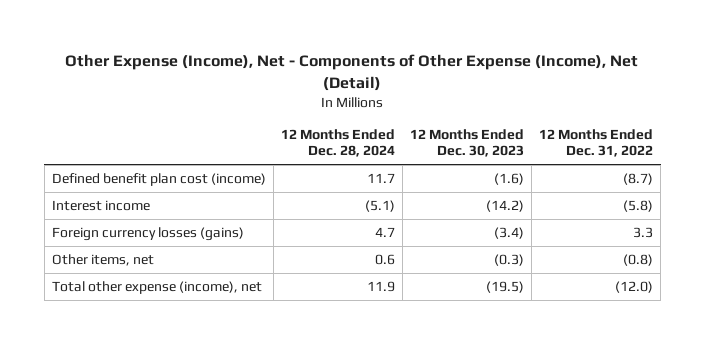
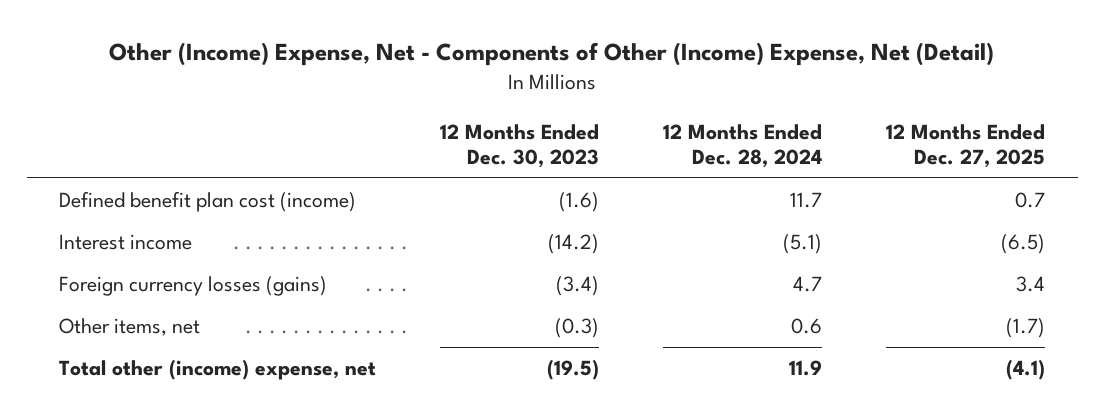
[65,54,639,91] Other Expense (Income), Net - Components of Other Expense (Income), Net (Detail) -> [109,42,995,67] Other (Income) Expense, Net - Components of Other (Income) Expense, Net (Detail)
[539,129,654,158] 12 Months Ended Dec. 31, 2022 -> none
none -> [886,123,1046,168] 12 Months Ended Dec. 27, 2025
[51,281,262,295] Total other expense (income), net -> [58,359,376,381] Total other (income) expense, net

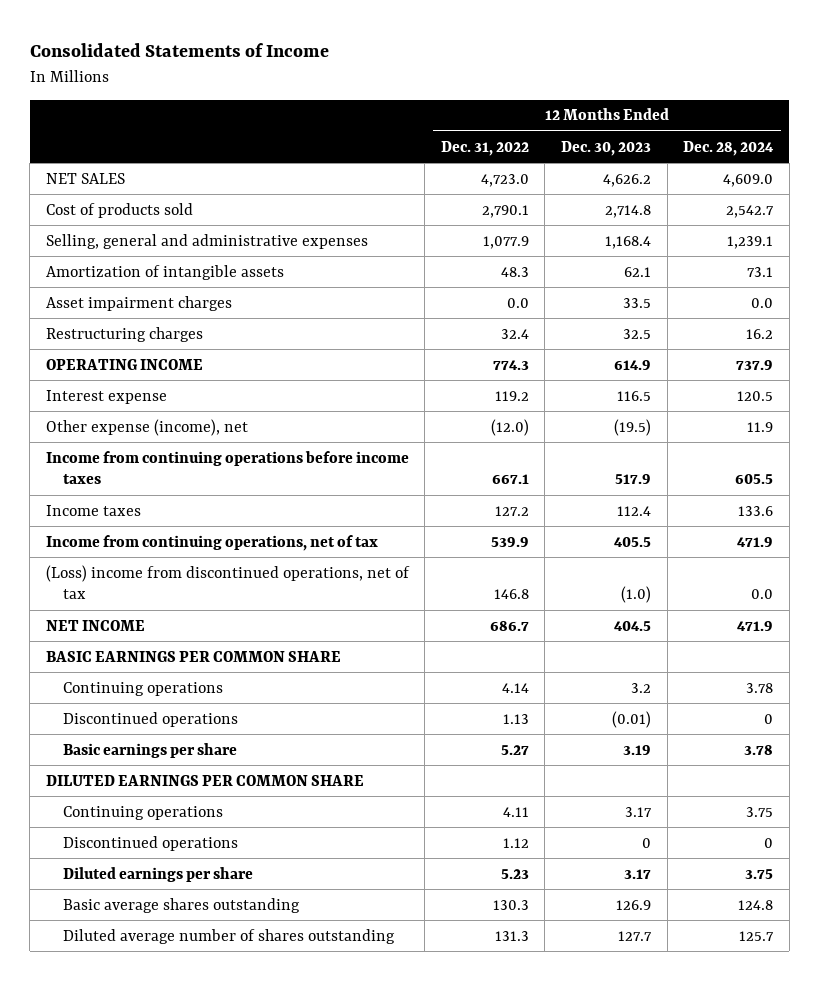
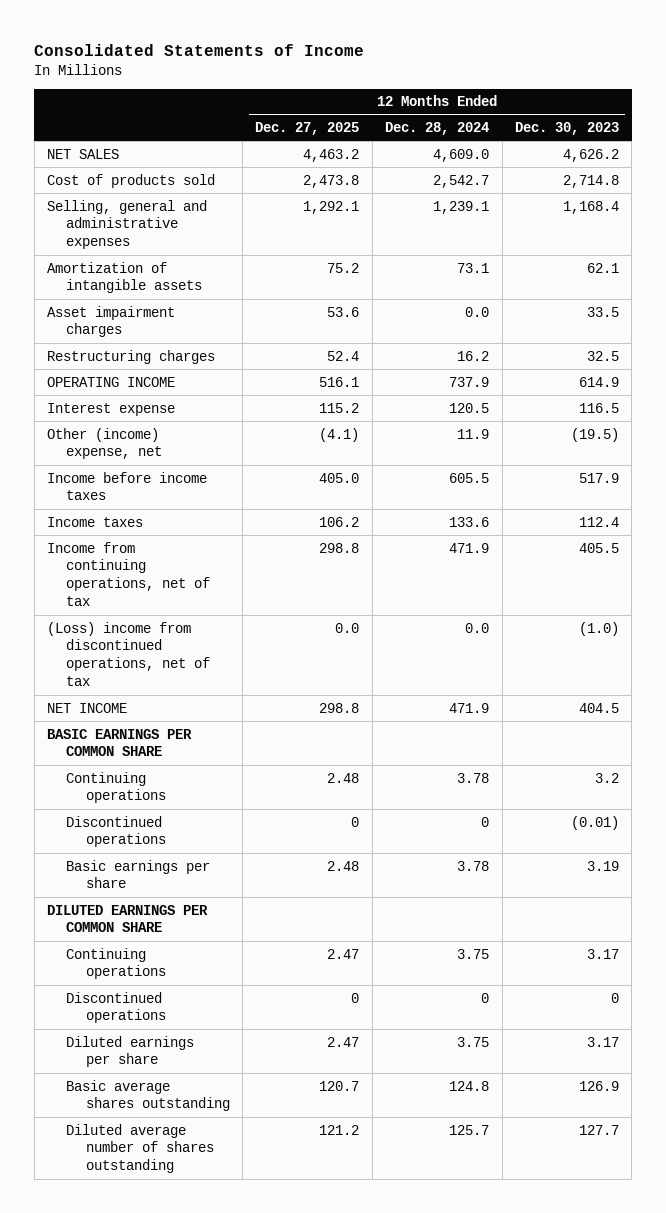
[440,140,529,156] Dec. 31, 2022 -> none
none -> [255,122,360,136] Dec. 27, 2025
[45,418,248,436] Other expense (income), net -> [47,427,163,460] Other (income) expense, net
[45,450,409,485] Income from continuing operations before income taxes -> [47,471,208,501] Income before income taxes

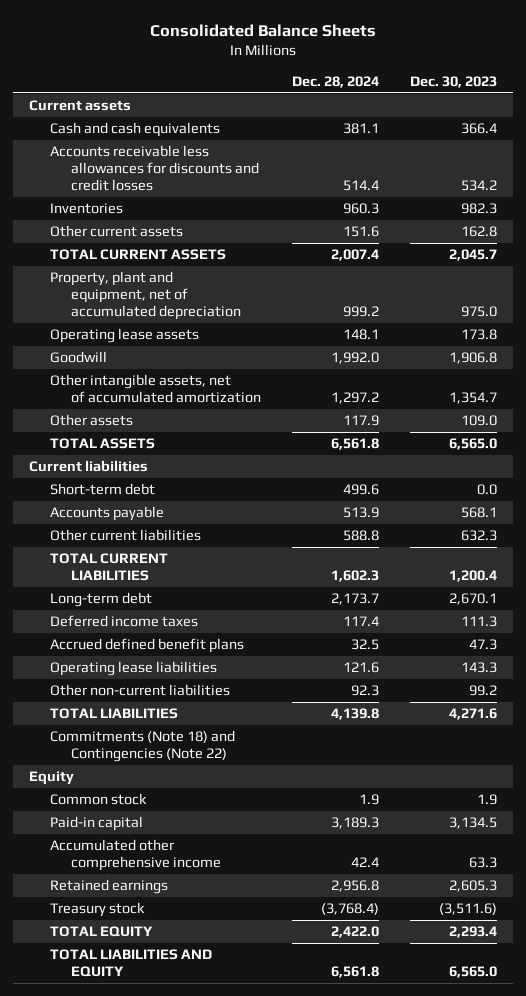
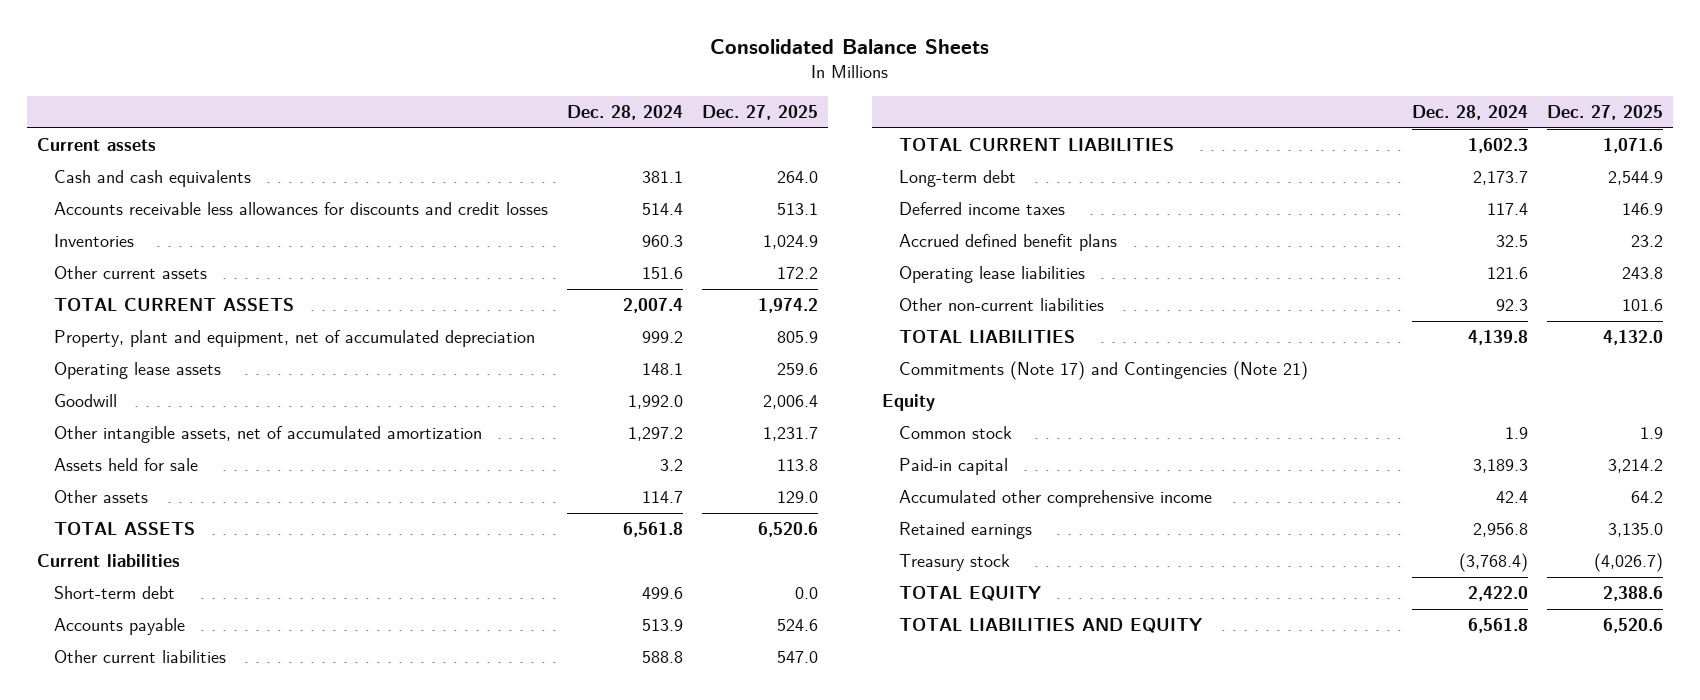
[410,75,498,88] Dec. 30, 2023 -> none
none -> [702,104,819,120] Dec. 27, 2025
none -> [53,458,198,472] Assets held for sale
[343,415,380,427] 117.9 -> [641,491,683,504] 114.7
[49,730,235,763] Commitments (Note 18) and Contingencies (Note 22) -> [898,361,1308,381] Commitments (Note 17) and Contingencies (Note 21)

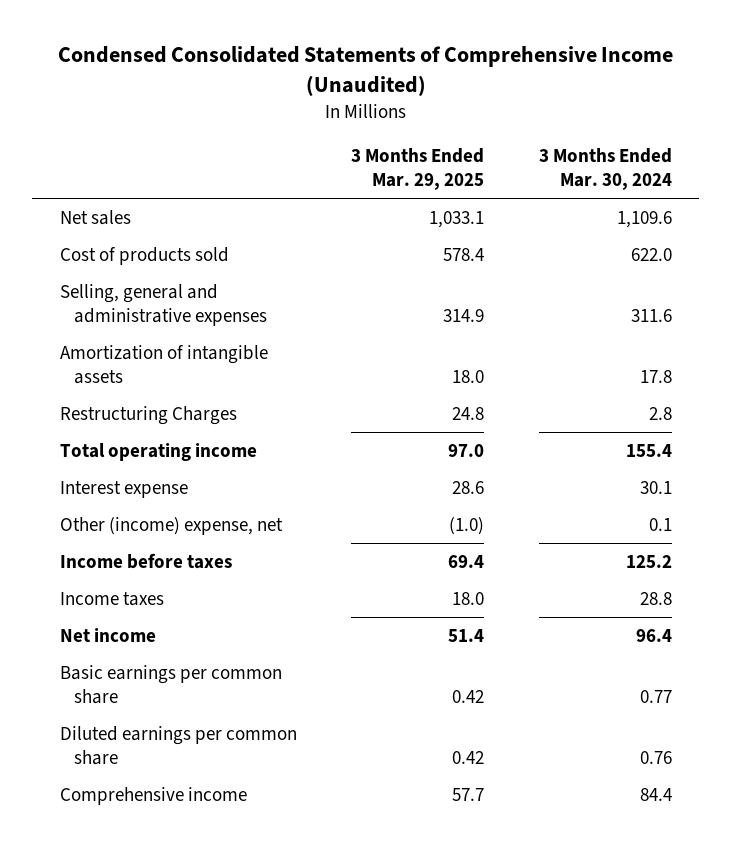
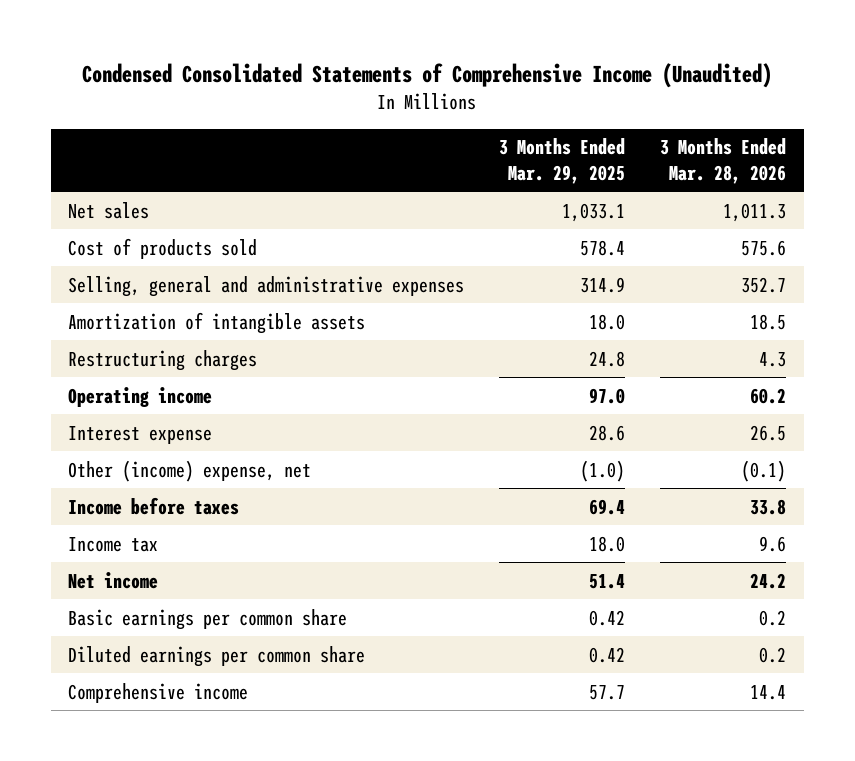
[538,147,672,191] 3 Months Ended Mar. 30, 2024 -> none
none -> [660,138,787,184] 3 Months Ended Mar. 28, 2026
[59,405,237,425] Restructuring Charges -> [68,349,258,371] Restructuring charges
[59,442,257,461] Total operating income -> [68,386,213,407] Operating income
[59,591,164,606] Income taxes -> [68,536,159,552] Income tax

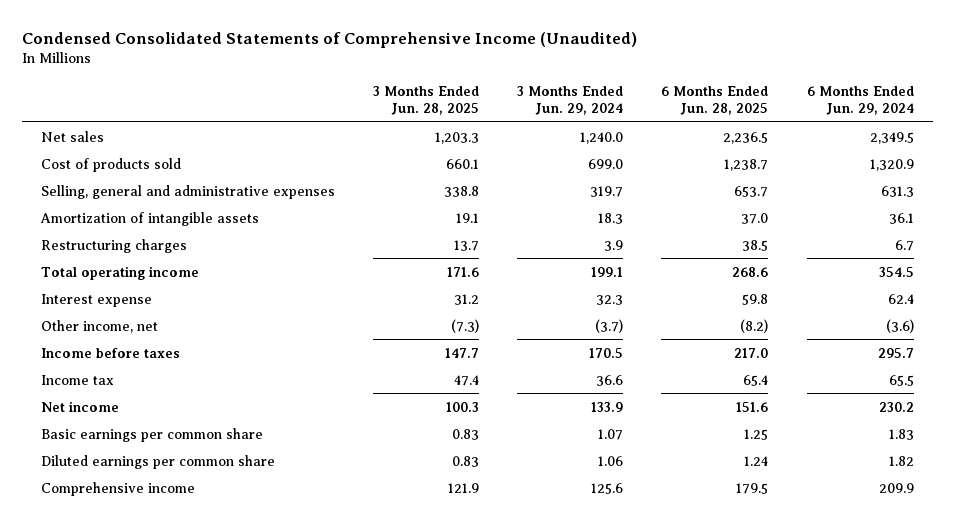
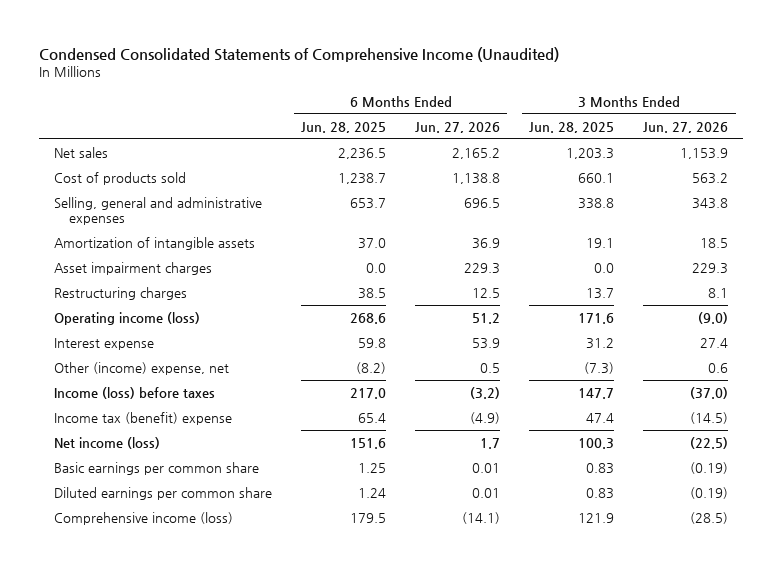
[517,86,624,115] 3 Months Ended Jun. 29, 2024 -> none
[806,86,914,115] 6 Months Ended Jun. 29, 2024 -> none
none -> [415,121,501,133] Jun. 27, 2026
none -> [643,121,729,133] Jun. 27, 2026
none -> [53,261,212,275] Asset impairment charges
[41,265,200,280] Total operating income -> [53,311,200,325] Operating income (loss)
[41,319,159,333] Other income, net -> [53,361,229,375] Other (income) expense, net
[41,347,181,358] Income before taxes -> [53,386,215,399] Income (loss) before taxes
[41,374,115,385] Income tax -> [53,411,232,425] Income tax (benefit) expense
[41,400,120,412] Net income -> [53,436,160,449] Net income (loss)
[41,481,196,496] Comprehensive income -> [53,511,233,525] Comprehensive income (loss)

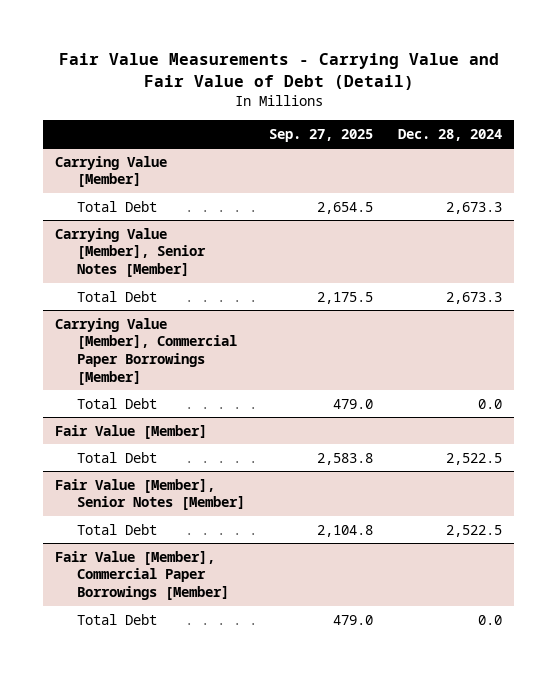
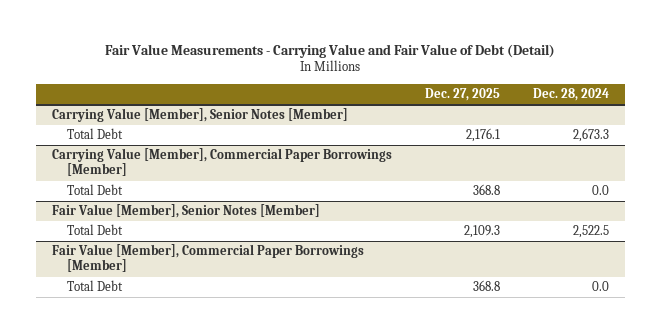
[269,128,374,142] Sep. 27, 2025 -> none
none -> [424,88,500,102] Dec. 27, 2025
[55,155,168,188] Carrying Value [Member] -> none
[76,200,157,212] Total Debt -> none
[55,424,208,439] Fair Value [Member] -> none
[76,451,157,463] Total Debt -> none

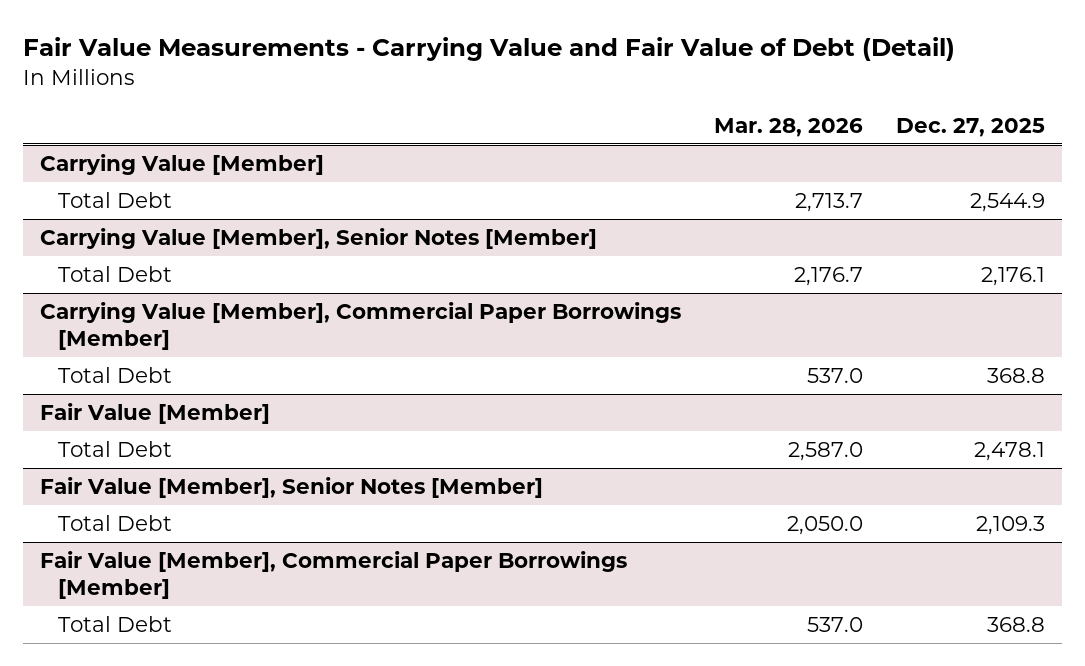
[532,88,609,102] Dec. 28, 2024 -> none
none -> [713,117,863,137] Mar. 28, 2026
none -> [39,154,324,176] Carrying Value [Member]
none -> [57,192,172,209] Total Debt
none -> [39,403,270,425] Fair Value [Member]
none -> [57,441,172,458] Total Debt

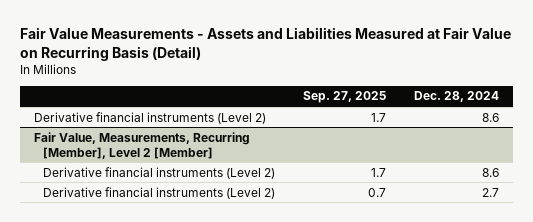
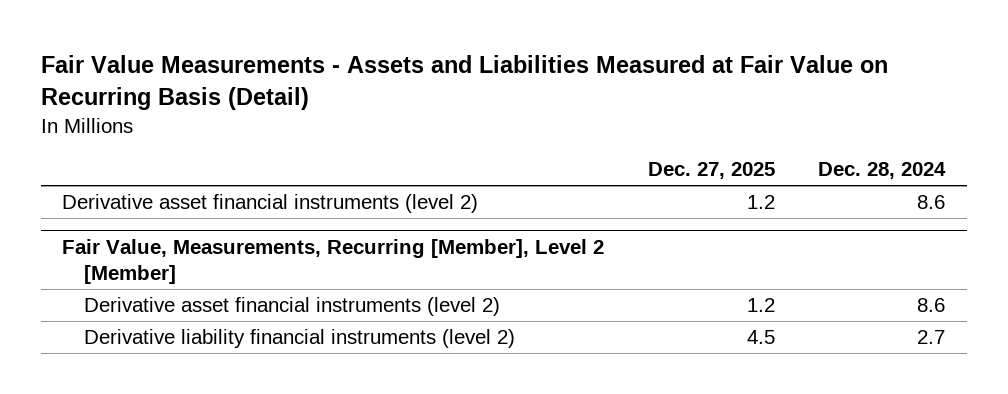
[303,91,387,104] Sep. 27, 2025 -> none
none -> [647,162,775,180] Dec. 27, 2025
[33,111,266,124] Derivative financial instruments (Level 2) -> [62,194,479,214] Derivative asset financial instruments (level 2)
[43,166,276,179] Derivative financial instruments (Level 2) -> [83,297,500,317] Derivative asset financial instruments (level 2)
[43,186,276,199] Derivative financial instruments (Level 2) -> [83,329,515,349] Derivative liability financial instruments (level 2)

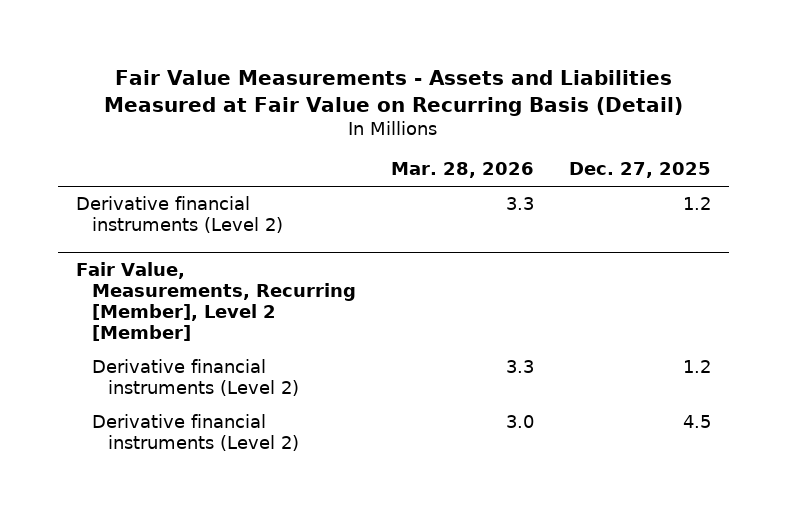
[818,162,947,180] Dec. 28, 2024 -> none
none -> [390,162,534,179] Mar. 28, 2026
[62,194,479,214] Derivative asset financial instruments (level 2) -> [75,196,283,234] Derivative financial instruments (Level 2)
[83,297,500,317] Derivative asset financial instruments (level 2) -> [91,359,299,397] Derivative financial instruments (Level 2)
[83,329,515,349] Derivative liability financial instruments (level 2) -> [91,414,299,452] Derivative financial instruments (Level 2)

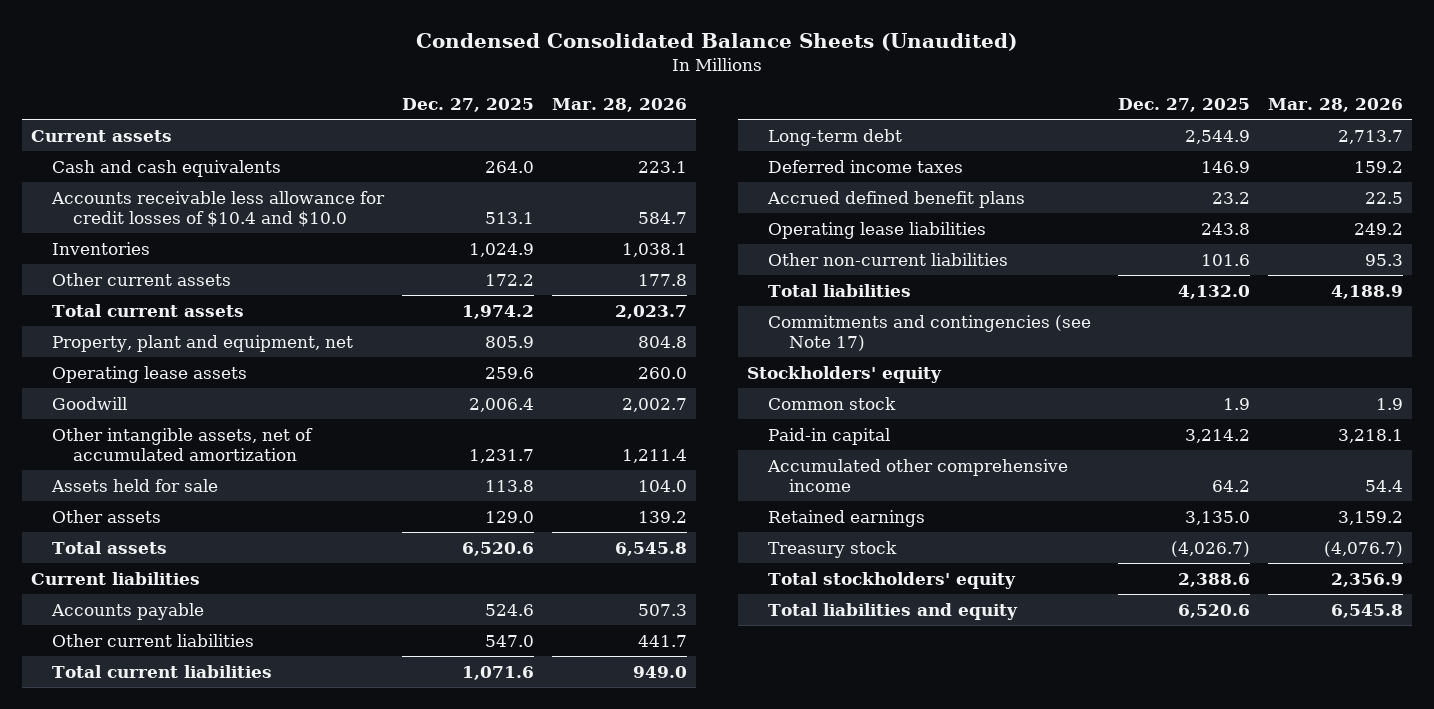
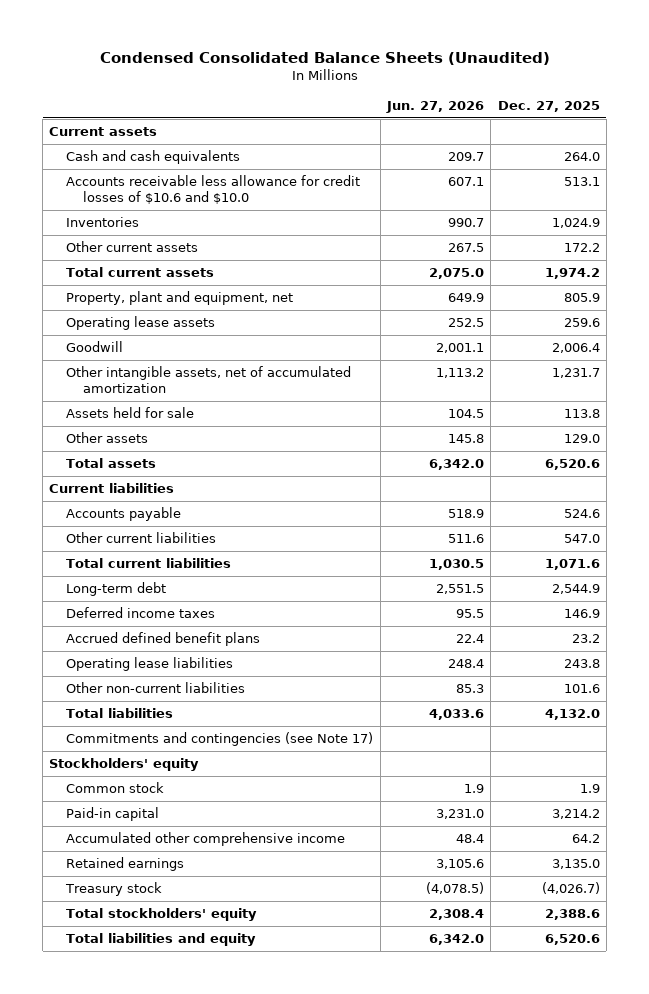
[551,97,687,112] Mar. 28, 2026 -> none
none -> [385,100,484,113] Jun. 27, 2026
[50,190,385,227] Accounts receivable less allowance for credit losses of $10.4 and $10.0 -> [66,175,361,205] Accounts receivable less allowance for credit losses of $10.6 and $10.0

